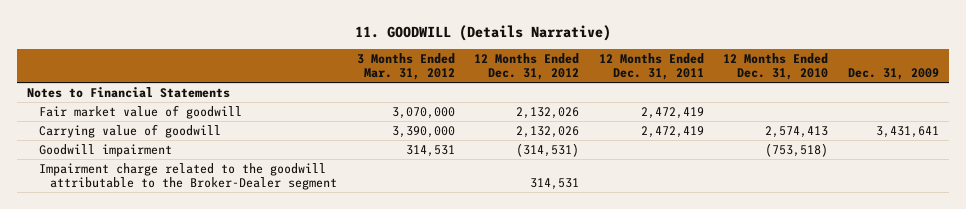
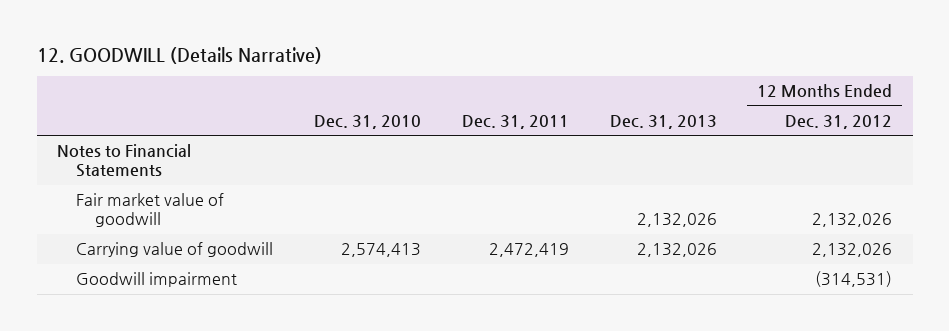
[354,24,611,41] 11. GOODWILL (Details Narrative) -> [36,46,322,64] 12. GOODWILL (Details Narrative)
[356,52,455,81] 3 Months Ended Mar. 31, 2012 -> none
[598,52,704,81] 12 Months Ended Dec. 31, 2011 -> none
[723,52,829,81] 12 Months Ended Dec. 31, 2010 -> none
[847,68,939,81] Dec. 31, 2009 -> none
none -> [314,114,422,129] Dec. 31, 2010
none -> [461,114,569,129] Dec. 31, 2011
none -> [609,114,717,129] Dec. 31, 2013
[38,162,338,191] Impairment charge related to the goodwill attributable to the Broker-Dealer segment -> none

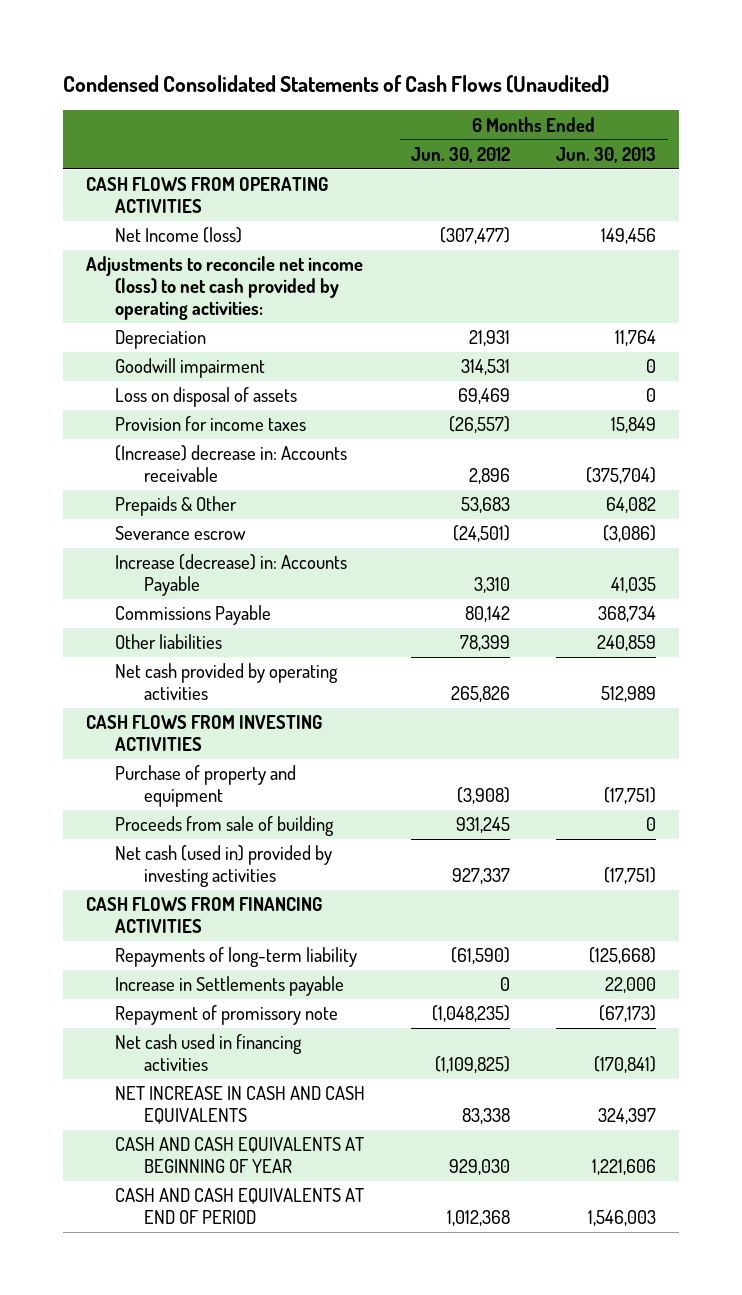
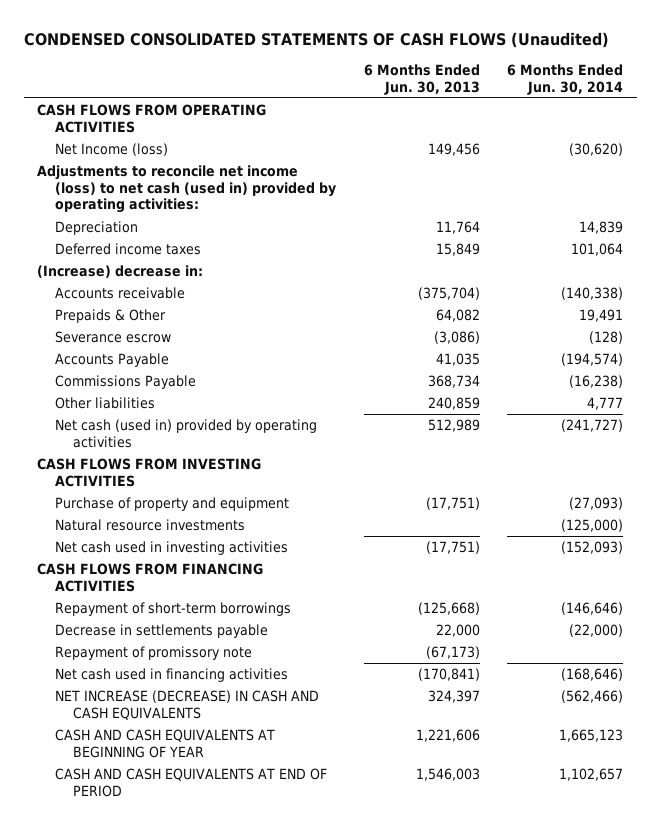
[62,74,609,93] Condensed Consolidated Statements of Cash Flows (Unaudited) -> [23,32,609,49] CONDENSED CONSOLIDATED STATEMENTS OF CASH FLOWS (Unaudited)
[411,146,511,163] Jun. 30, 2012 -> none
none -> [507,63,624,95] 6 Months Ended Jun. 30, 2014
[85,256,363,320] Adjustments to reconcile net income (loss) to net cash provided by operating activities: -> [37,165,337,214] Adjustments to reconcile net income (loss) to net cash (used in) provided by operating activities:
[115,358,266,379] Goodwill impairment -> none
[115,387,298,408] Loss on disposal of assets -> none
[115,416,307,432] Provision for income taxes -> [55,243,202,256] Deferred income taxes
none -> [37,265,204,279] (Increase) decrease in:
[115,445,348,483] (Increase) decrease in: Accounts receivable -> [55,287,186,300] Accounts receivable
[115,554,348,597] Increase (decrease) in: Accounts Payable -> [55,353,170,368] Accounts Payable
[115,663,339,701] Net cash provided by operating activities -> [55,419,318,448] Net cash (used in) provided by operating activities
[115,816,335,837] Proceeds from sale of building -> none
none -> [55,519,246,532] Natural resource investments
[115,845,333,888] Net cash (used in) provided by investing activities -> [55,541,289,556] Net cash used in investing activities
[115,947,358,968] Repayments of long-term liability -> [55,602,292,617] Repayment of short-term borrowings
[115,976,345,997] Increase in Settlements payable -> [55,624,269,639] Decrease in settlements payable
[115,1086,366,1125] NET INCREASE IN CASH AND CASH EQUIVALENTS -> [55,690,320,720] NET INCREASE (DECREASE) IN CASH AND CASH EQUIVALENTS

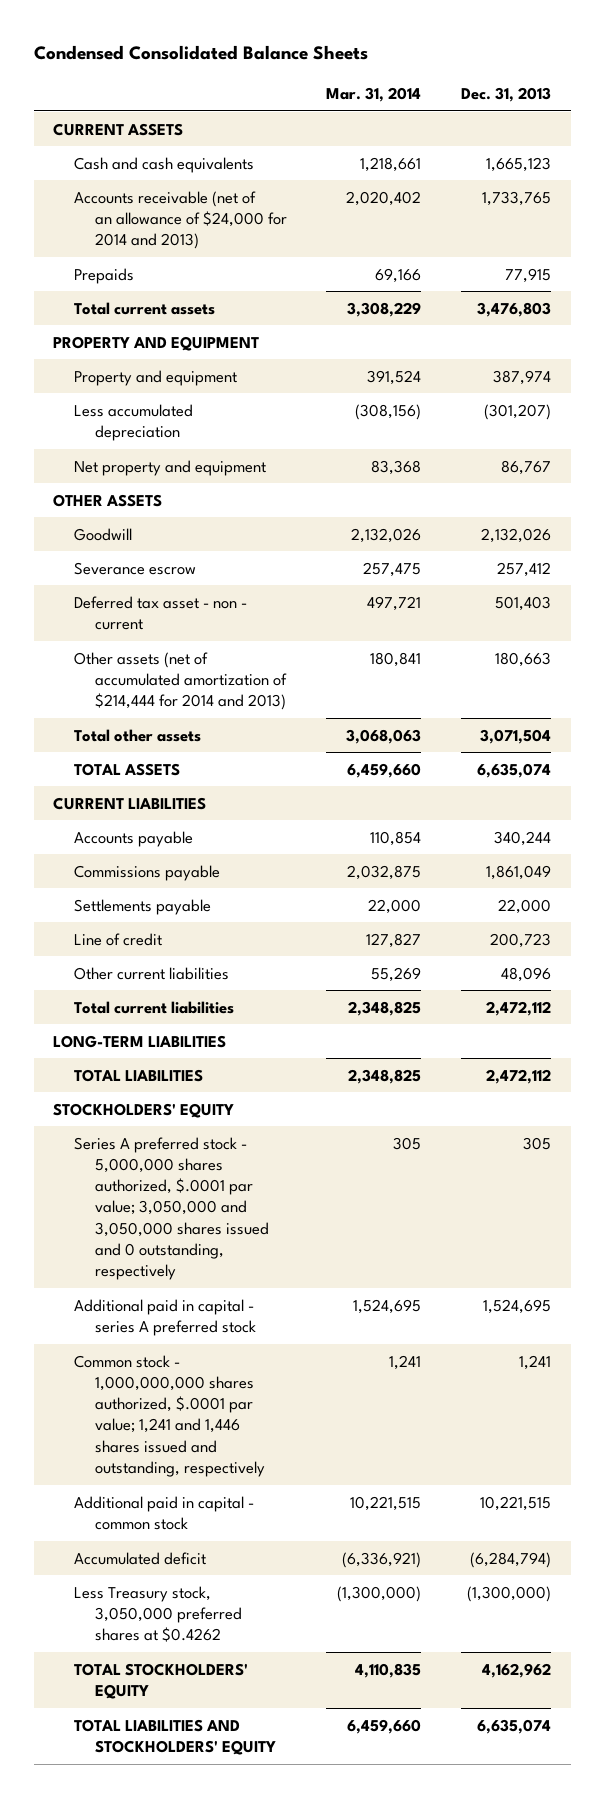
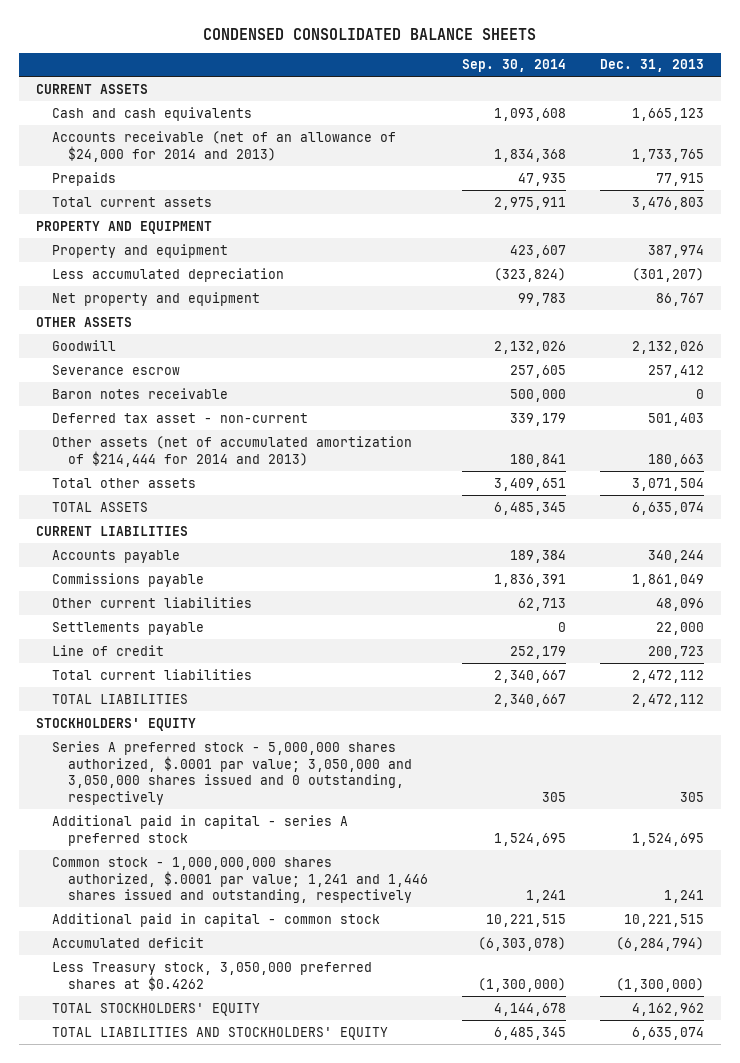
[33,45,368,61] Condensed Consolidated Balance Sheets -> [203,27,537,40] CONDENSED CONSOLIDATED BALANCE SHEETS
[326,86,422,102] Mar. 31, 2014 -> none
none -> [462,59,567,73] Sep. 30, 2014
none -> [52,387,229,399] Baron notes receivable
[74,595,248,630] Deferred tax asset - non - current -> [52,412,309,423] Deferred tax asset - non-current
[74,966,230,980] Other current liabilities -> [52,596,253,608] Other current liabilities
[53,1034,227,1048] LONG-TERM LIABILITIES -> none

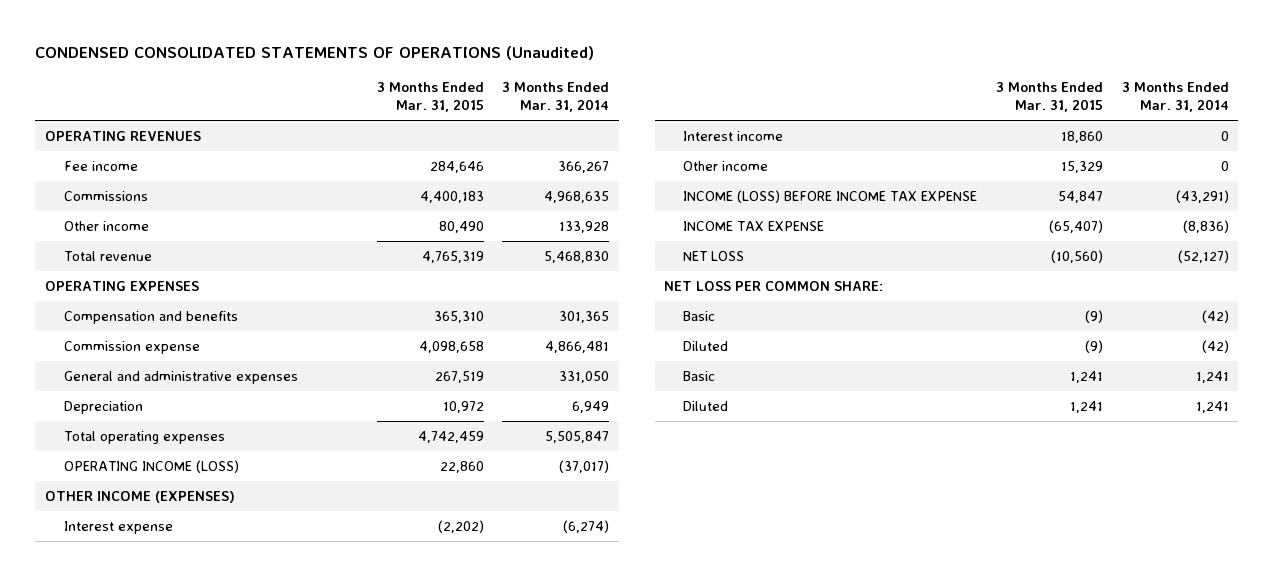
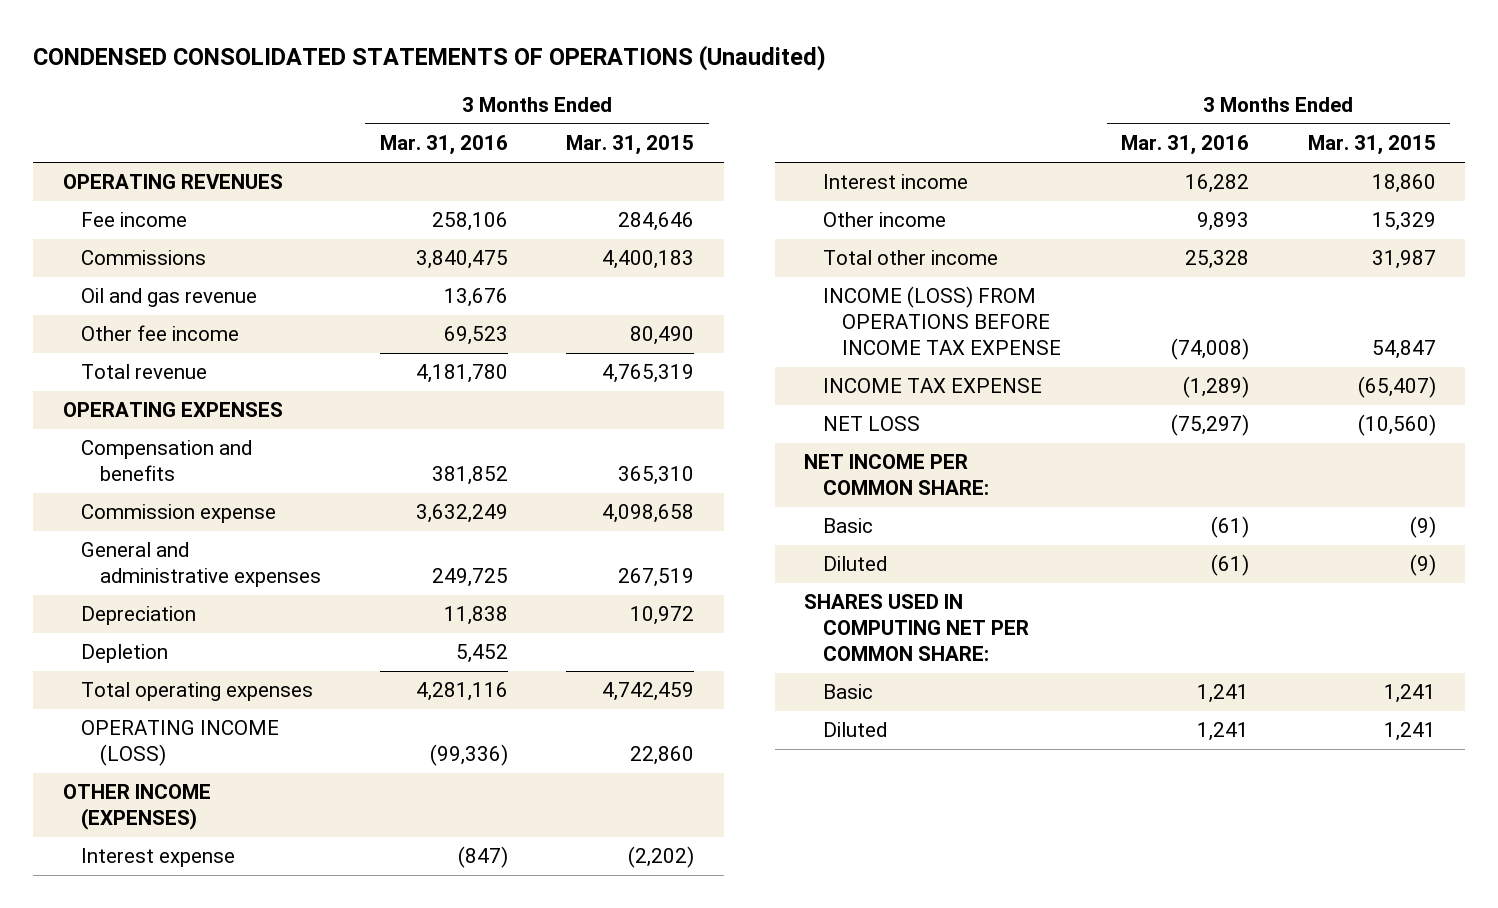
[502,81,610,113] 3 Months Ended Mar. 31, 2014 -> none
none -> [379,135,508,156] Mar. 31, 2016
none -> [81,288,258,308] Oil and gas revenue
[63,220,149,231] Other income -> [81,325,240,342] Other fee income
none -> [81,644,169,664] Depletion
none -> [822,250,998,266] Total other income
[683,189,978,203] INCOME (LOSS) BEFORE INCOME TAX EXPENSE -> [822,286,1061,356] INCOME (LOSS) FROM OPERATIONS BEFORE INCOME TAX EXPENSE
[664,280,884,291] NET LOSS PER COMMON SHARE: -> [804,454,989,496] NET INCOME PER COMMON SHARE:
none -> [804,594,1029,662] SHARES USED IN COMPUTING NET PER COMMON SHARE:

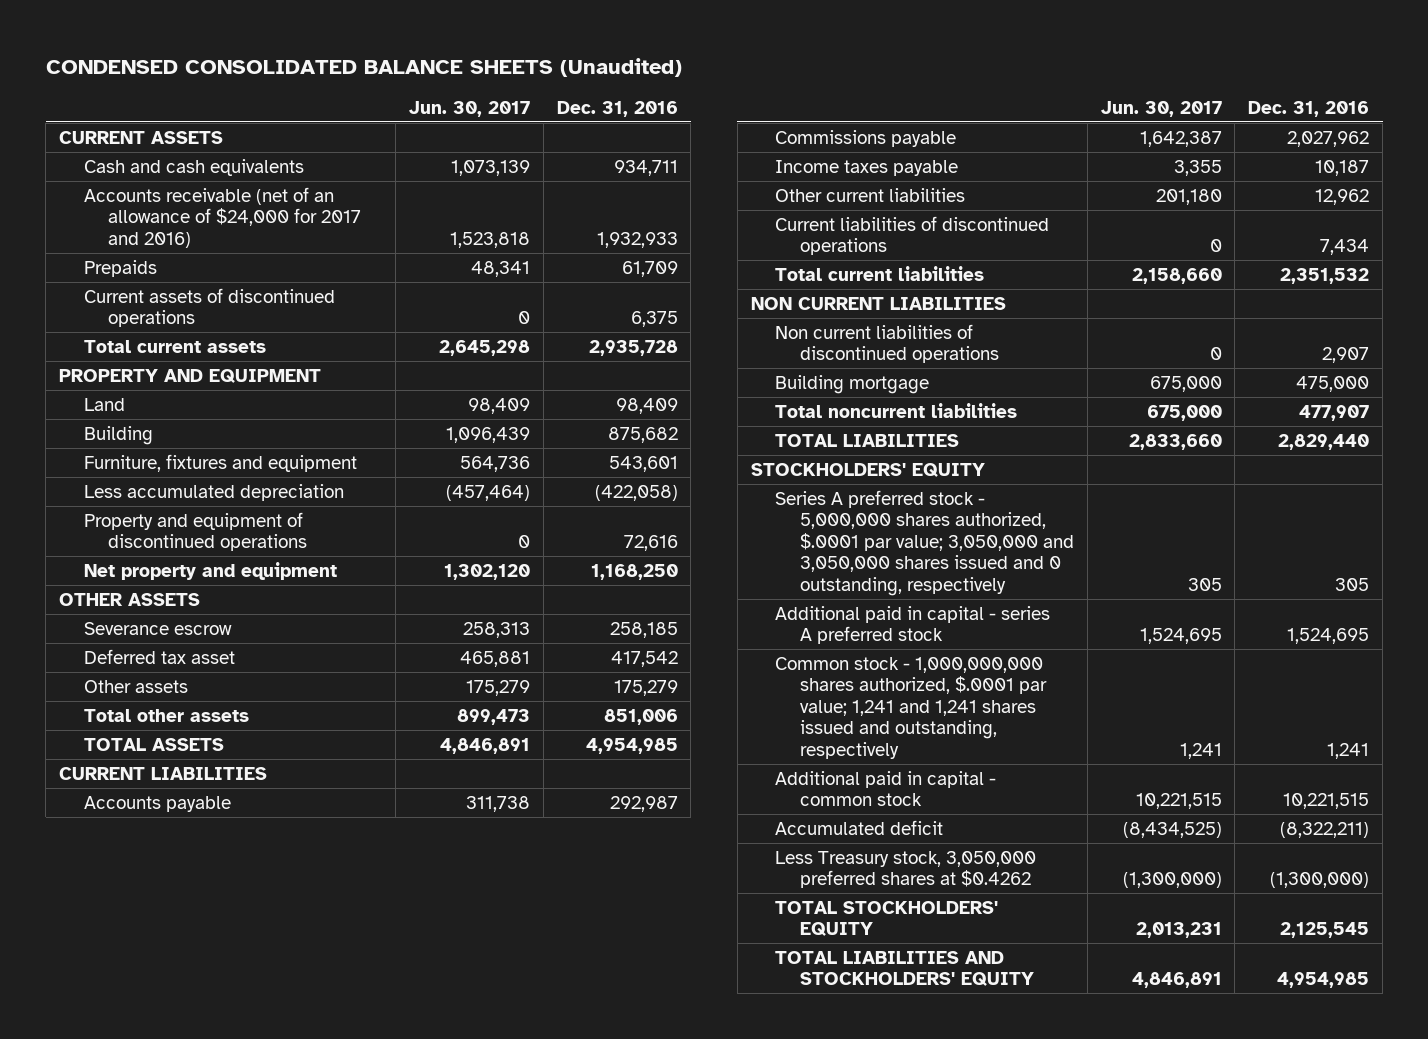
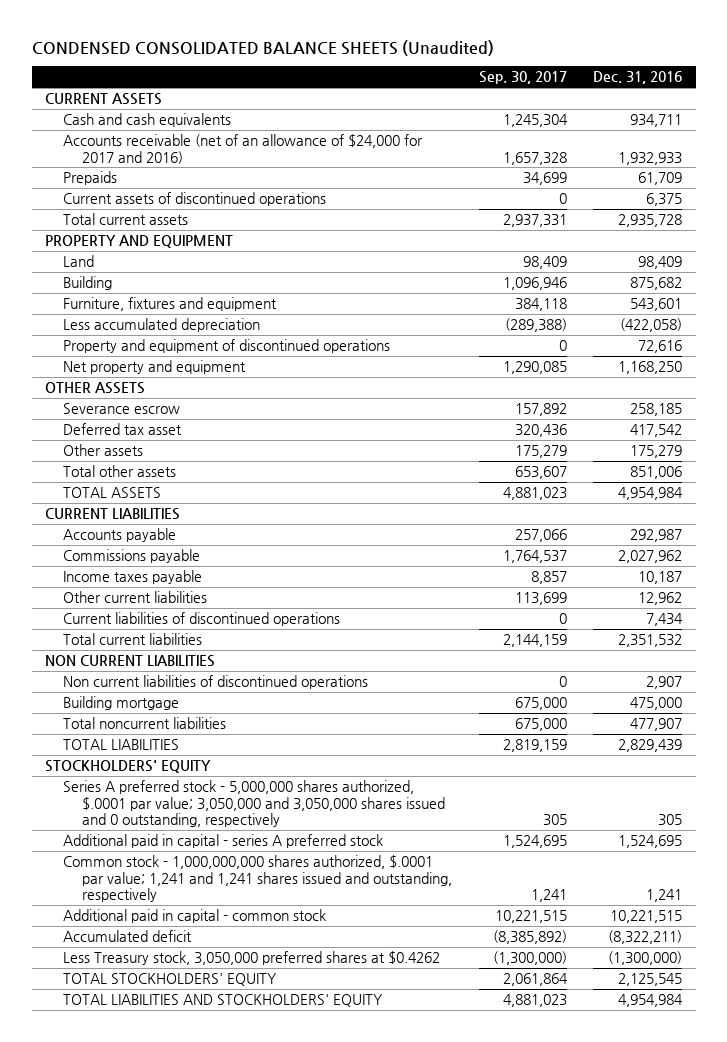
[408,100,530,117] Jun. 30, 2017 -> none
none -> [478,71,567,85] Sep. 30, 2017
[585,737,678,754] 4,954,985 -> [618,487,684,501] 4,954,984
[1278,433,1370,450] 2,829,440 -> [618,739,683,753] 2,829,439
[1277,972,1370,989] 4,954,985 -> [618,994,684,1008] 4,954,984

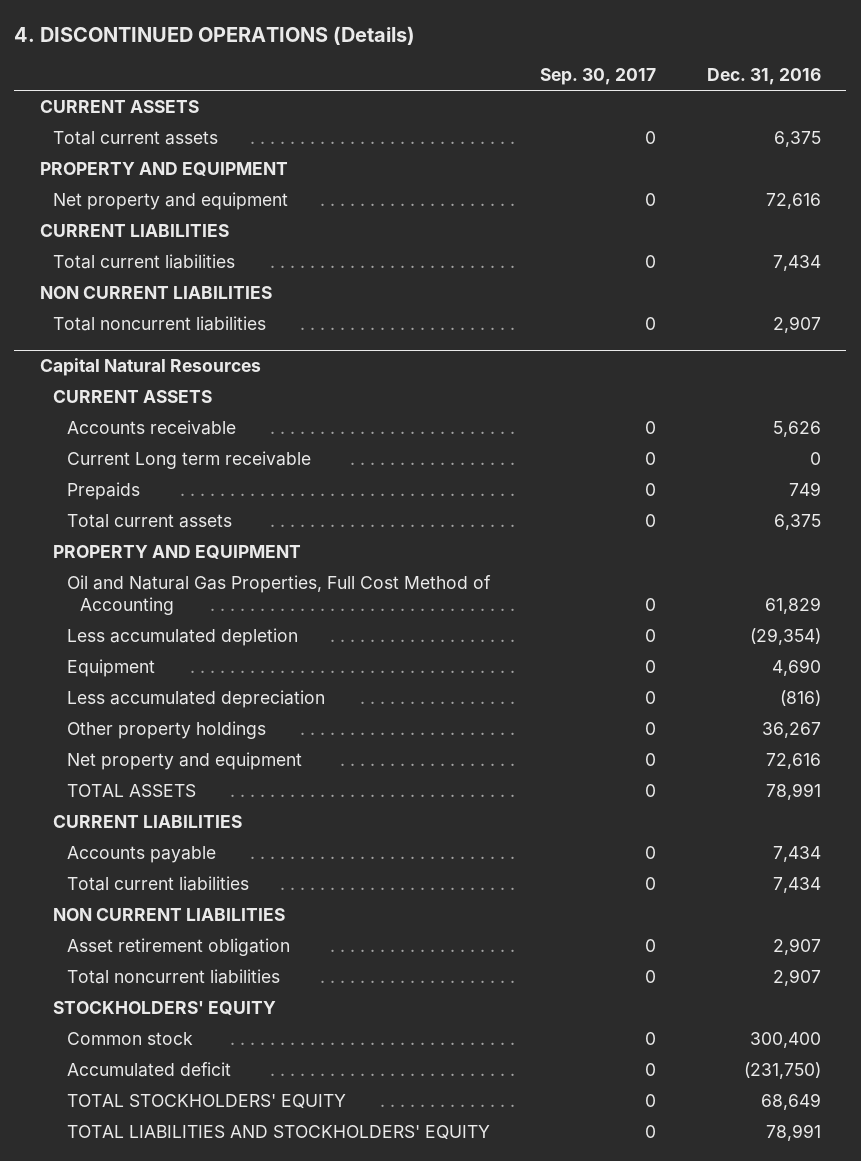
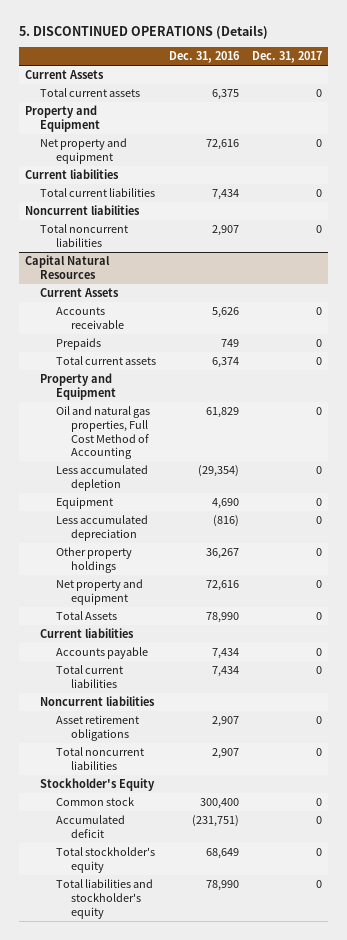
[14,25,416,45] 4. DISCONTINUED OPERATIONS (Details) -> [18,24,268,39] 5. DISCONTINUED OPERATIONS (Details)
[540,68,657,86] Sep. 30, 2017 -> none
none -> [251,51,322,64] Dec. 31, 2017
[39,99,199,113] CURRENT ASSETS -> [25,70,105,80] Current Assets
[39,161,288,176] PROPERTY AND EQUIPMENT -> [25,105,101,132] Property and Equipment
[39,223,229,237] CURRENT LIABILITIES -> [25,169,120,180] Current liabilities
[39,285,272,299] NON CURRENT LIABILITIES -> [25,205,141,216] Noncurrent liabilities
[53,389,213,403] CURRENT ASSETS -> [40,288,120,298] Current Assets
[66,450,311,469] Current Long term receivable -> none
[773,513,821,530] 6,375 -> [211,357,239,369] 6,374
[53,544,302,559] PROPERTY AND EQUIPMENT -> [40,373,116,400] Property and Equipment
[66,574,491,616] Oil and Natural Gas Properties, Full Cost Method of Accounting -> [55,406,150,460] Oil and natural gas properties, Full Cost Method of Accounting
[66,783,196,797] TOTAL ASSETS -> [55,611,117,621] Total Assets
[765,782,821,800] 78,991 -> [205,612,239,624] 78,990
[53,814,243,828] CURRENT LIABILITIES -> [40,628,135,639] Current liabilities
[53,907,286,921] NON CURRENT LIABILITIES -> [40,696,156,707] Noncurrent liabilities
[66,937,290,956] Asset retirement obligation -> [55,715,139,741] Asset retirement obligations
[53,1000,277,1015] STOCKHOLDERS' EQUITY -> [40,778,156,792] Stockholder's Equity
[743,1061,821,1079] (231,750) -> [191,815,239,828] (231,751)
[66,1093,346,1109] TOTAL STOCKHOLDERS' EQUITY -> [55,847,155,873] Total stockholder's equity
[66,1124,490,1140] TOTAL LIABILITIES AND STOCKHOLDERS' EQUITY -> [55,879,153,919] Total liabilities and stockholder's equity
[765,1123,821,1141] 78,991 -> [205,880,239,892] 78,990

